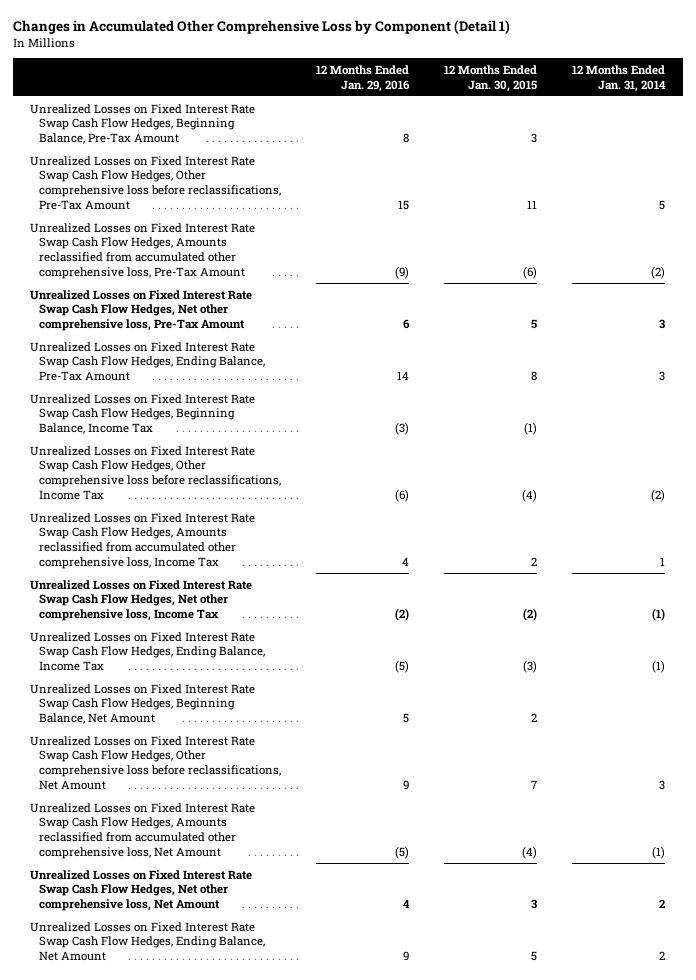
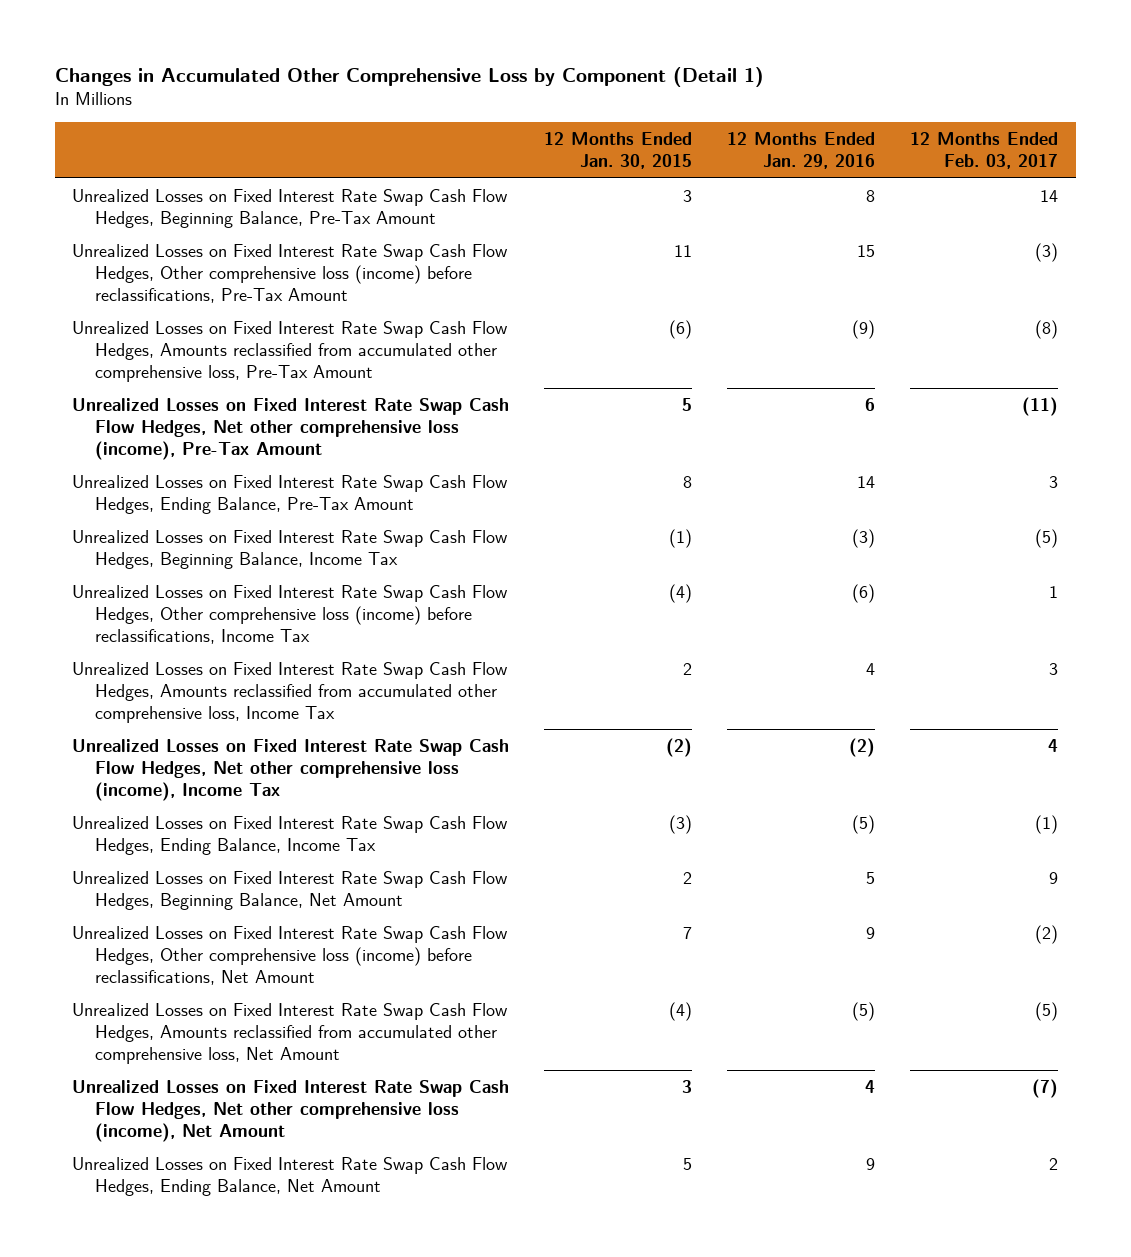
[572,65,667,92] 12 Months Ended Jan. 31, 2014 -> none
none -> [910,131,1059,170] 12 Months Ended Feb. 03, 2017
[30,155,282,210] Unrealized Losses on Fixed Interest Rate Swap Cash Flow Hedges, Other comprehensive loss before reclassifications, Pre-Tax Amount -> [72,243,509,303] Unrealized Losses on Fixed Interest Rate Swap Cash Flow Hedges, Other comprehensive loss (income) before reclassifications, Pre-Tax Amount
[30,289,253,332] Unrealized Losses on Fixed Interest Rate Swap Cash Flow Hedges, Net other comprehensive loss, Pre-Tax Amount -> [72,397,510,460] Unrealized Losses on Fixed Interest Rate Swap Cash Flow Hedges, Net other comprehensive loss (income), Pre-Tax Amount
[30,445,282,500] Unrealized Losses on Fixed Interest Rate Swap Cash Flow Hedges, Other comprehensive loss before reclassifications, Income Tax -> [72,584,509,644] Unrealized Losses on Fixed Interest Rate Swap Cash Flow Hedges, Other comprehensive loss (income) before reclassifications, Income Tax
[30,579,253,622] Unrealized Losses on Fixed Interest Rate Swap Cash Flow Hedges, Net other comprehensive loss, Income Tax -> [72,738,510,801] Unrealized Losses on Fixed Interest Rate Swap Cash Flow Hedges, Net other comprehensive loss (income), Income Tax
[30,735,282,790] Unrealized Losses on Fixed Interest Rate Swap Cash Flow Hedges, Other comprehensive loss before reclassifications, Net Amount -> [72,925,509,985] Unrealized Losses on Fixed Interest Rate Swap Cash Flow Hedges, Other comprehensive loss (income) before reclassifications, Net Amount
[30,869,253,912] Unrealized Losses on Fixed Interest Rate Swap Cash Flow Hedges, Net other comprehensive loss, Net Amount -> [72,1079,510,1142] Unrealized Losses on Fixed Interest Rate Swap Cash Flow Hedges, Net other comprehensive loss (income), Net Amount

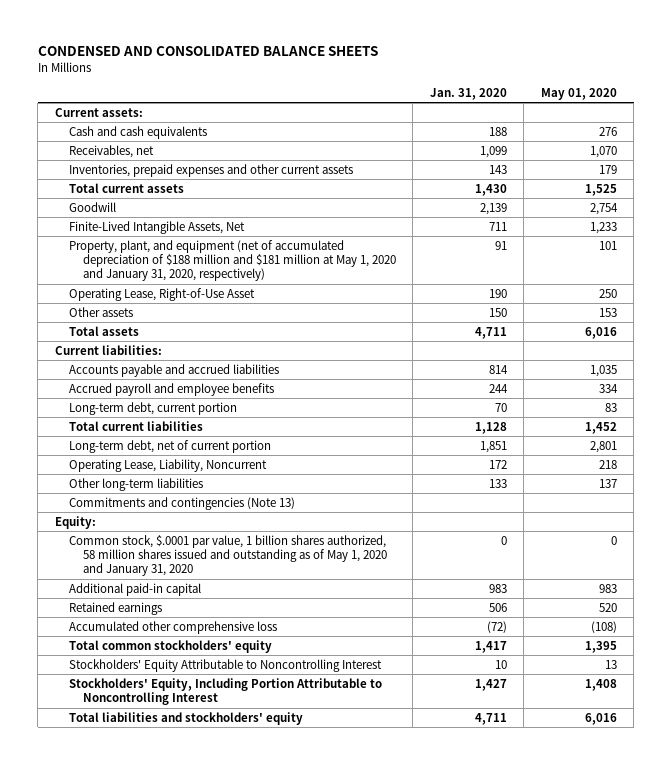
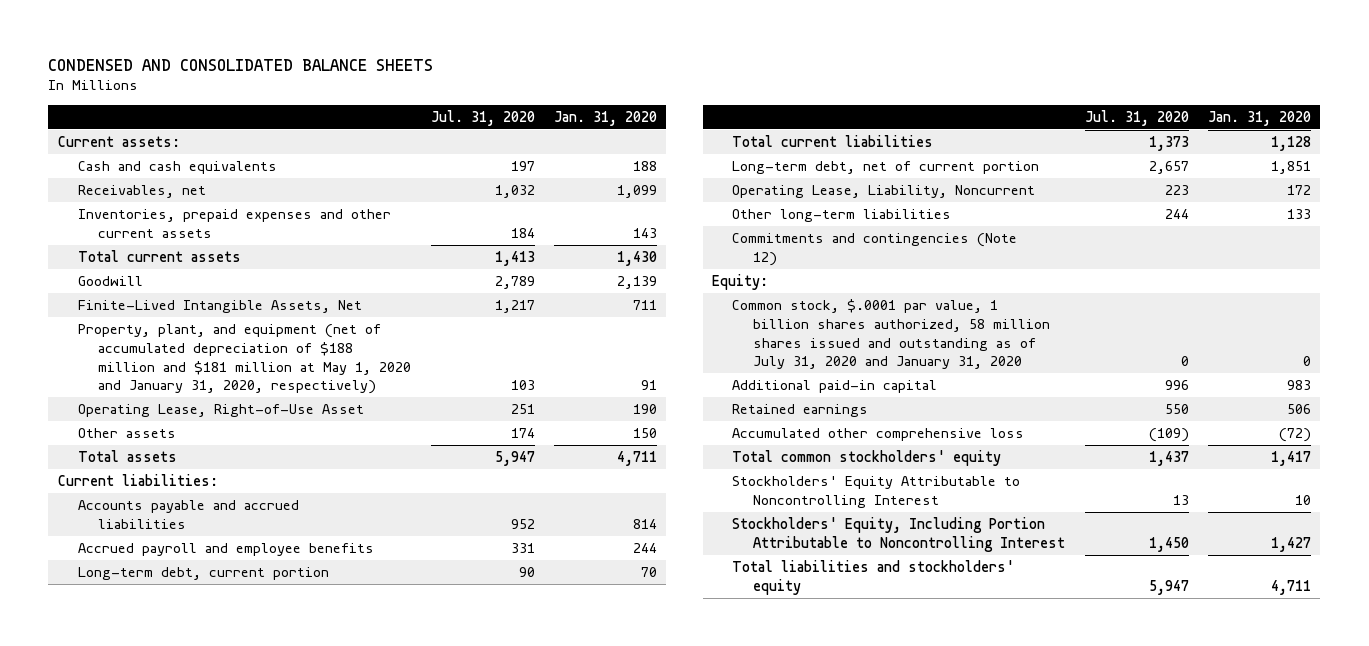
[540,88,617,101] May 01, 2020 -> none
none -> [430,109,535,126] Jul. 31, 2020
[68,496,295,510] Commitments and contingencies (Note 13) -> [732,232,1018,266] Commitments and contingencies (Note 12)
[68,534,387,577] Common stock, $.0001 par value, 1 billion shares authorized, 58 million shares issued and outstanding as of May 1, 2020 and January 31, 2020 -> [732,298,1050,370] Common stock, $.0001 par value, 1 billion shares authorized, 58 million shares issued and outstanding as of July 31, 2020 and January 31, 2020

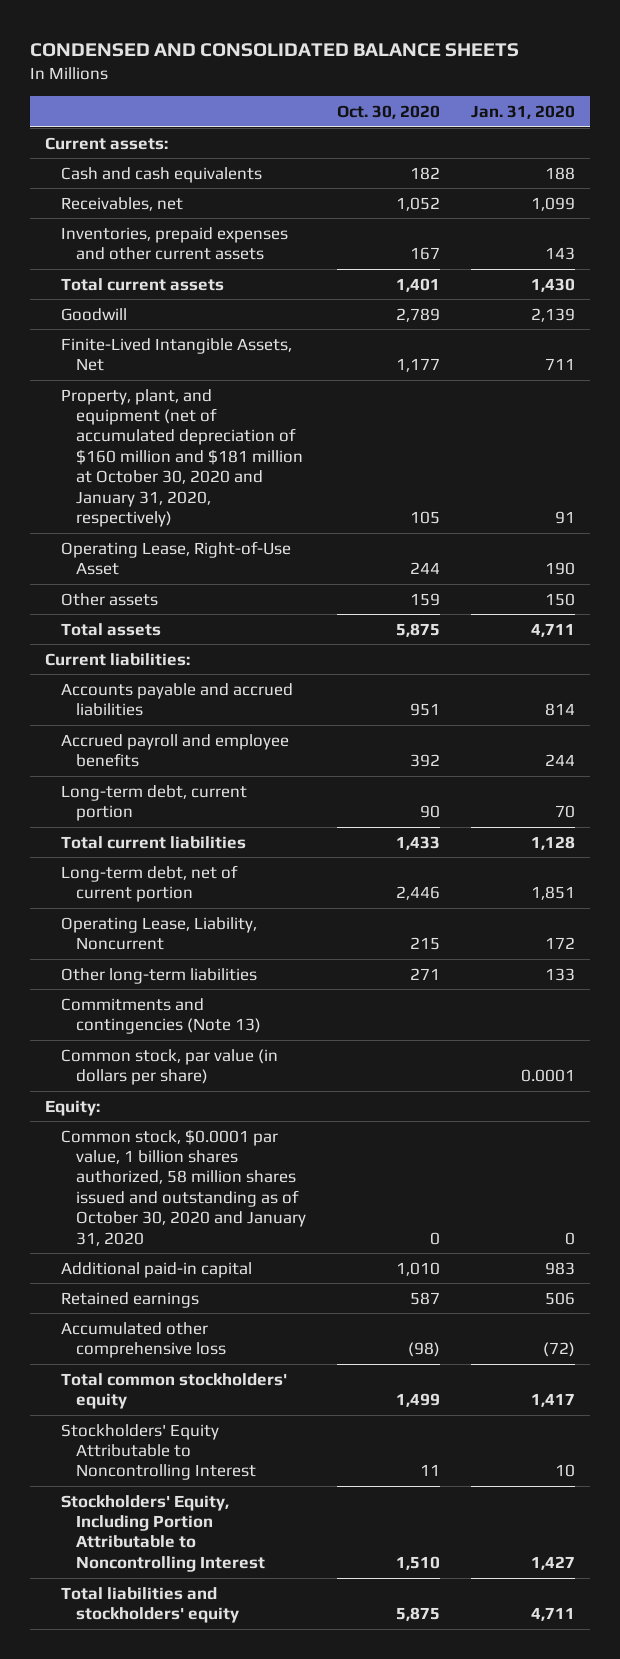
[430,109,535,126] Jul. 31, 2020 -> none
none -> [337,105,441,120] Oct. 30, 2020
[78,323,412,395] Property, plant, and equipment (net of accumulated depreciation of $188 million and $181 million at May 1, 2020 and January 31, 2020, respectively) -> [60,388,304,527] Property, plant, and equipment (net of accumulated depreciation of $160 million and $181 million at October 30, 2020 and January 31, 2020, respectively)
[732,232,1018,266] Commitments and contingencies (Note 12) -> [60,997,262,1035] Commitments and contingencies (Note 13)
none -> [60,1048,278,1086] Common stock, par value (in dollars per share)
[732,298,1050,370] Common stock, $.0001 par value, 1 billion shares authorized, 58 million shares issued and outstanding as of July 31, 2020 and January 31, 2020 -> [60,1128,307,1246] Common stock, $0.0001 par value, 1 billion shares authorized, 58 million shares issued and outstanding as of October 30, 2020 and January 31, 2020

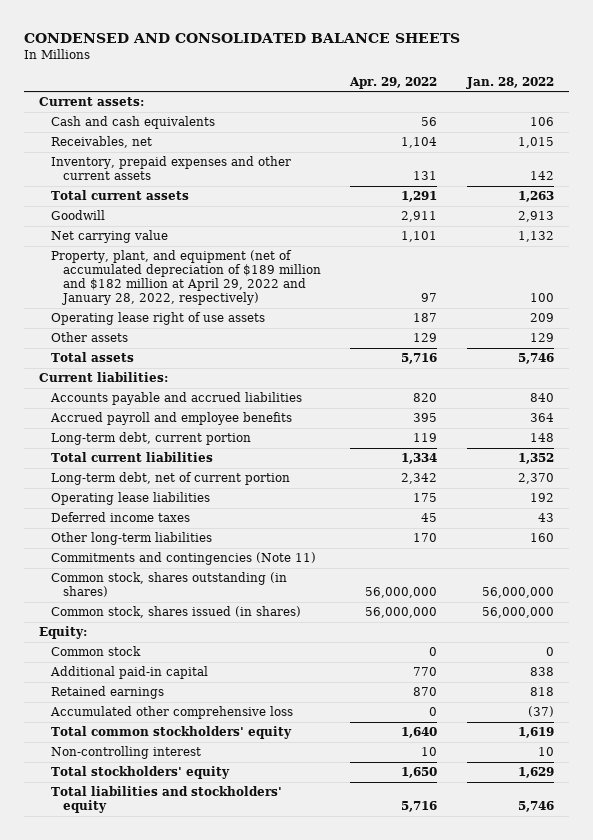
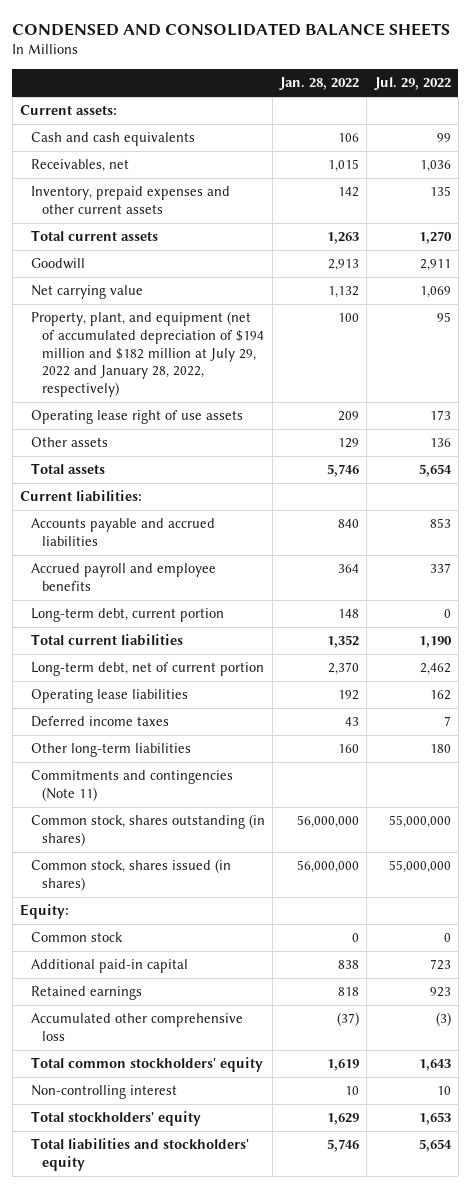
[349,76,438,89] Apr. 29, 2022 -> none
none -> [373,77,451,91] Jul. 29, 2022
[50,250,321,306] Property, plant, and equipment (net of accumulated depreciation of $189 million and $182 million at April 29, 2022 and January 28, 2022, respectively) -> [30,311,264,397] Property, plant, and equipment (net of accumulated depreciation of $194 million and $182 million at July 29, 2022 and January 28, 2022, respectively)

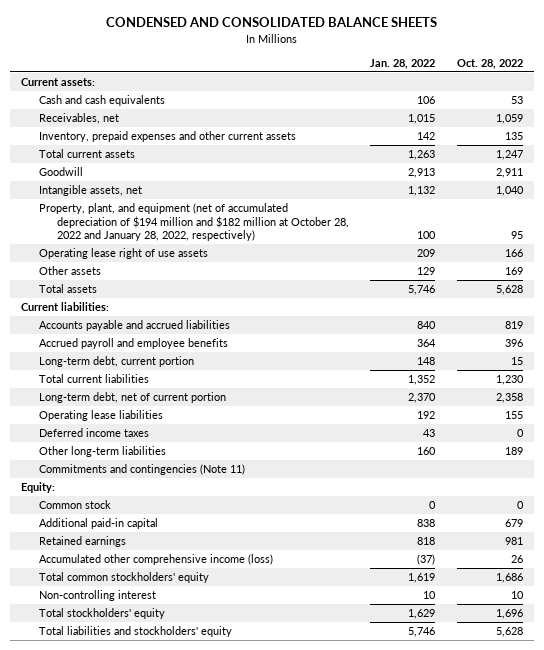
[373,77,451,91] Jul. 29, 2022 -> none
none -> [456,58,523,69] Oct. 28, 2022
[30,285,143,300] Net carrying value -> [38,184,142,196] Intangible assets, net
[30,311,264,397] Property, plant, and equipment (net of accumulated depreciation of $194 million and $182 million at July 29, 2022 and January 28, 2022, respectively) -> [38,202,349,242] Property, plant, and equipment (net of accumulated depreciation of $194 million and $182 million at October 28, 2022 and January 28, 2022, respectively)
[30,814,265,847] Common stock, shares outstanding (in shares) -> none
[30,859,231,892] Common stock, shares issued (in shares) -> none
[30,1013,243,1042] Accumulated other comprehensive loss -> [38,553,273,565] Accumulated other comprehensive income (loss)

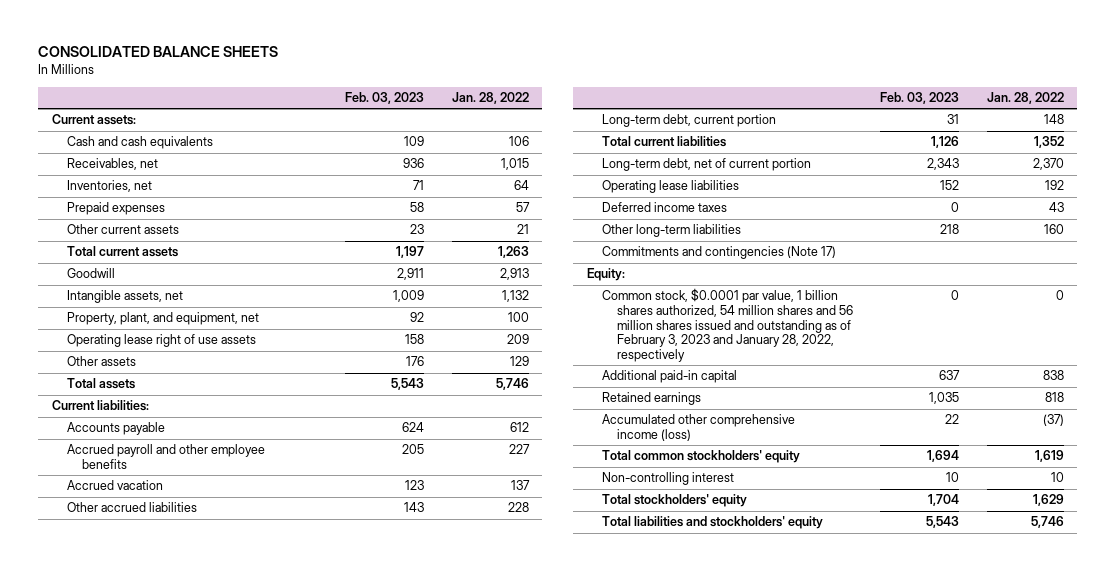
[105,17,437,28] CONDENSED AND CONSOLIDATED BALANCE SHEETS -> [38,46,279,58] CONSOLIDATED BALANCE SHEETS
[456,58,523,69] Oct. 28, 2022 -> none
none -> [345,91,425,104] Feb. 03, 2023
[38,130,296,142] Inventory, prepaid expenses and other current assets -> none
none -> [66,180,152,193] Inventories, net
none -> [66,202,165,216] Prepaid expenses
none -> [66,224,179,235] Other current assets
[38,202,349,242] Property, plant, and equipment (net of accumulated depreciation of $194 million and $182 million at October 28, 2022 and January 28, 2022, respectively) -> [66,312,259,326] Property, plant, and equipment, net
[38,319,230,331] Accounts payable and accrued liabilities -> none
none -> [66,422,165,436] Accounts payable
[38,337,228,349] Accrued payroll and employee benefits -> [66,444,265,470] Accrued payroll and other employee benefits
[417,338,437,347] 364 -> [508,444,530,455] 227
none -> [66,480,163,491] Accrued vacation
none -> [66,502,197,513] Other accrued liabilities
[38,463,245,475] Commitments and contingencies (Note 11) -> [601,246,836,260] Commitments and contingencies (Note 17)
[38,499,111,509] Common stock -> [601,288,854,362] Common stock, $0.0001 par value, 1 billion shares authorized, 54 million shares and 56 million shares issued and outstanding as of February 3, 2023 and January 28, 2022, respectively

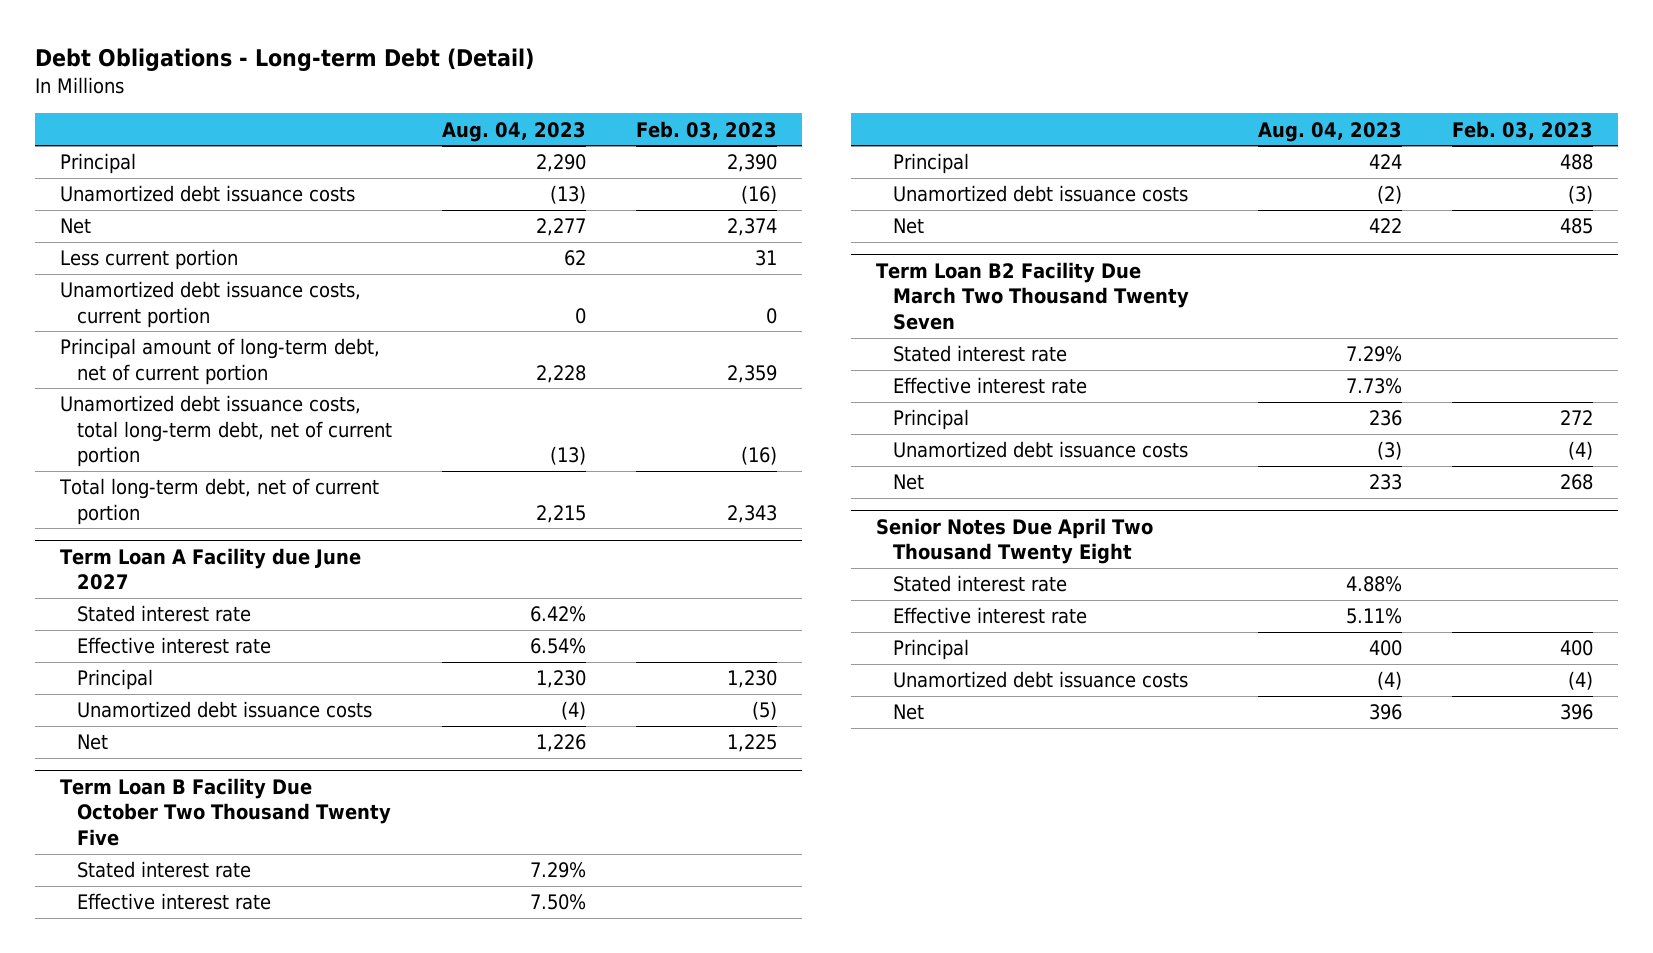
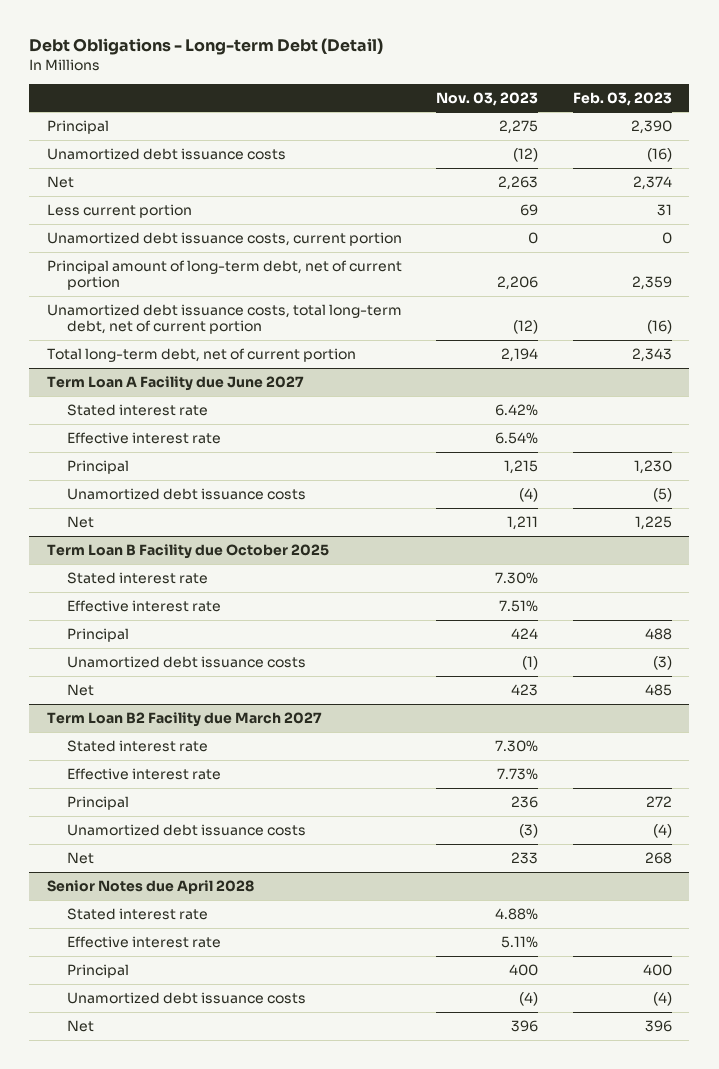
[441,121,586,142] Aug. 04, 2023 -> none
none -> [436,91,539,106] Nov. 03, 2023
[60,778,391,846] Term Loan B Facility Due October Two Thousand Twenty Five -> [46,543,329,559] Term Loan B Facility due October 2025
[876,262,1189,330] Term Loan B2 Facility Due March Two Thousand Twenty Seven -> [46,711,322,727] Term Loan B2 Facility due March 2027
[876,518,1154,565] Senior Notes Due April Two Thousand Twenty Eight -> [46,879,254,894] Senior Notes due April 2028

